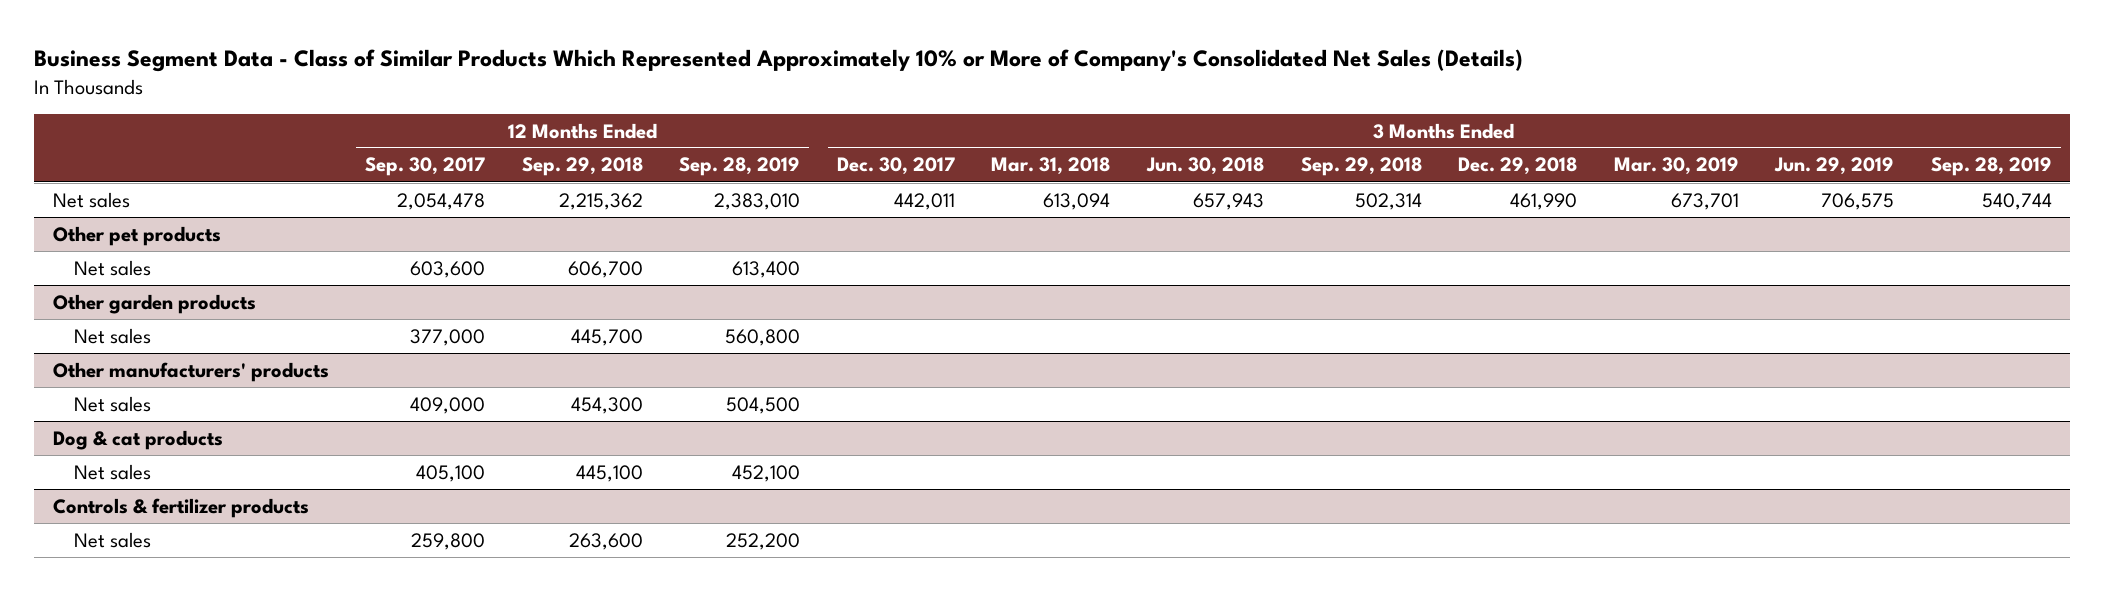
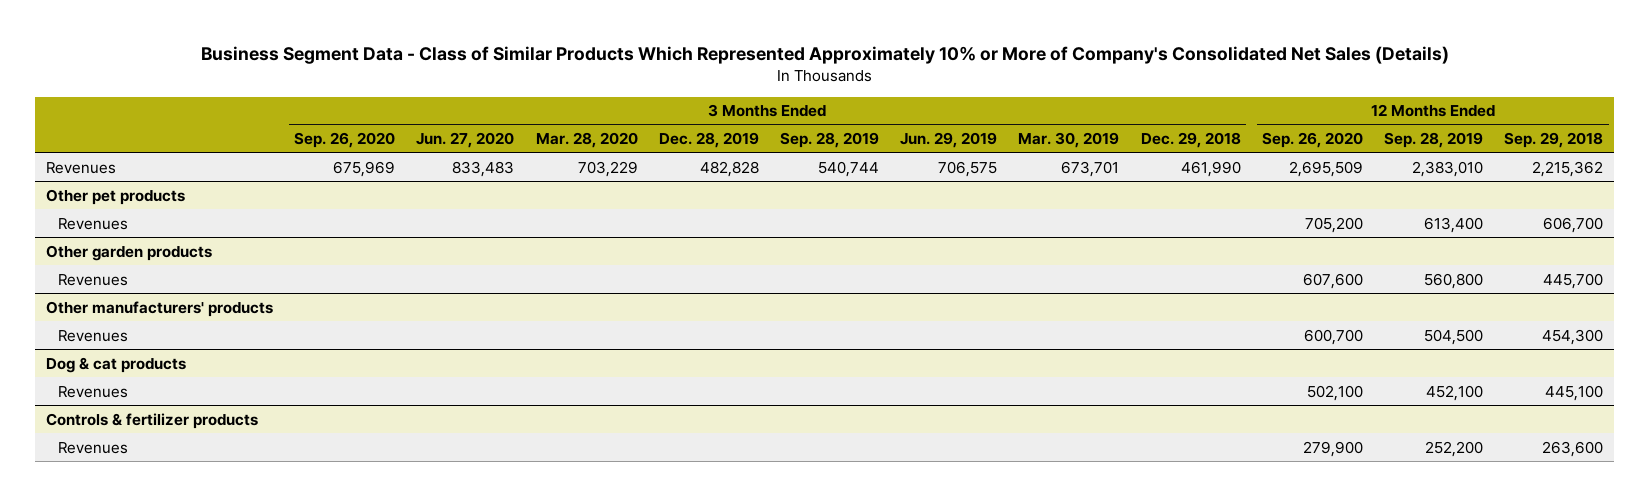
[365,157,486,177] Sep. 30, 2017 -> none
[836,157,955,176] Dec. 30, 2017 -> none
[991,157,1111,176] Mar. 31, 2018 -> none
[1146,157,1265,176] Jun. 30, 2018 -> none
[1300,157,1422,177] Sep. 29, 2018 -> none
none -> [294,131,396,148] Sep. 26, 2020
none -> [416,131,515,148] Jun. 27, 2020
none -> [535,131,638,148] Mar. 28, 2020
none -> [658,131,759,148] Dec. 28, 2019
none -> [1261,131,1363,148] Sep. 26, 2020
[52,191,130,208] Net sales -> [45,161,116,174] Revenues
[73,259,151,276] Net sales -> [58,217,129,230] Revenues
[73,327,151,344] Net sales -> [58,273,129,286] Revenues
[73,395,151,412] Net sales -> [58,329,129,342] Revenues
[73,463,151,480] Net sales -> [58,385,129,398] Revenues
[73,531,151,548] Net sales -> [58,441,129,454] Revenues

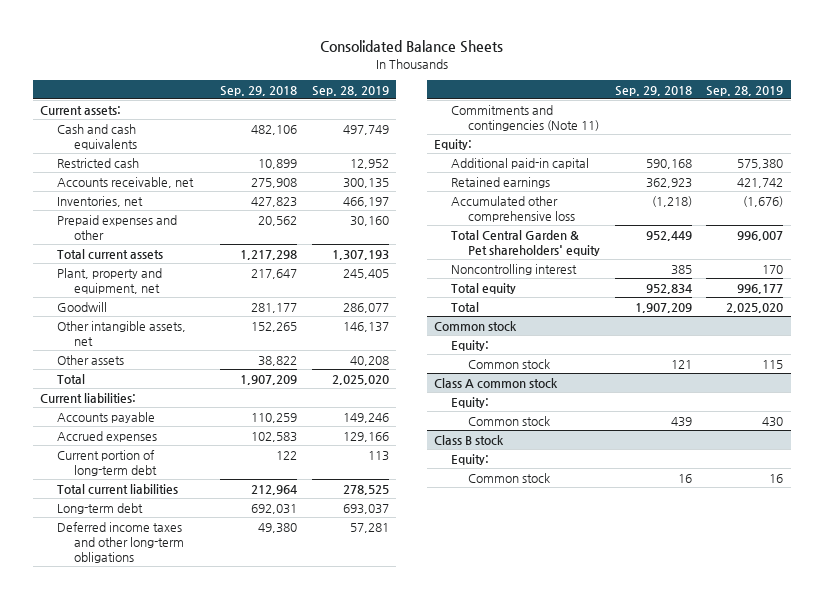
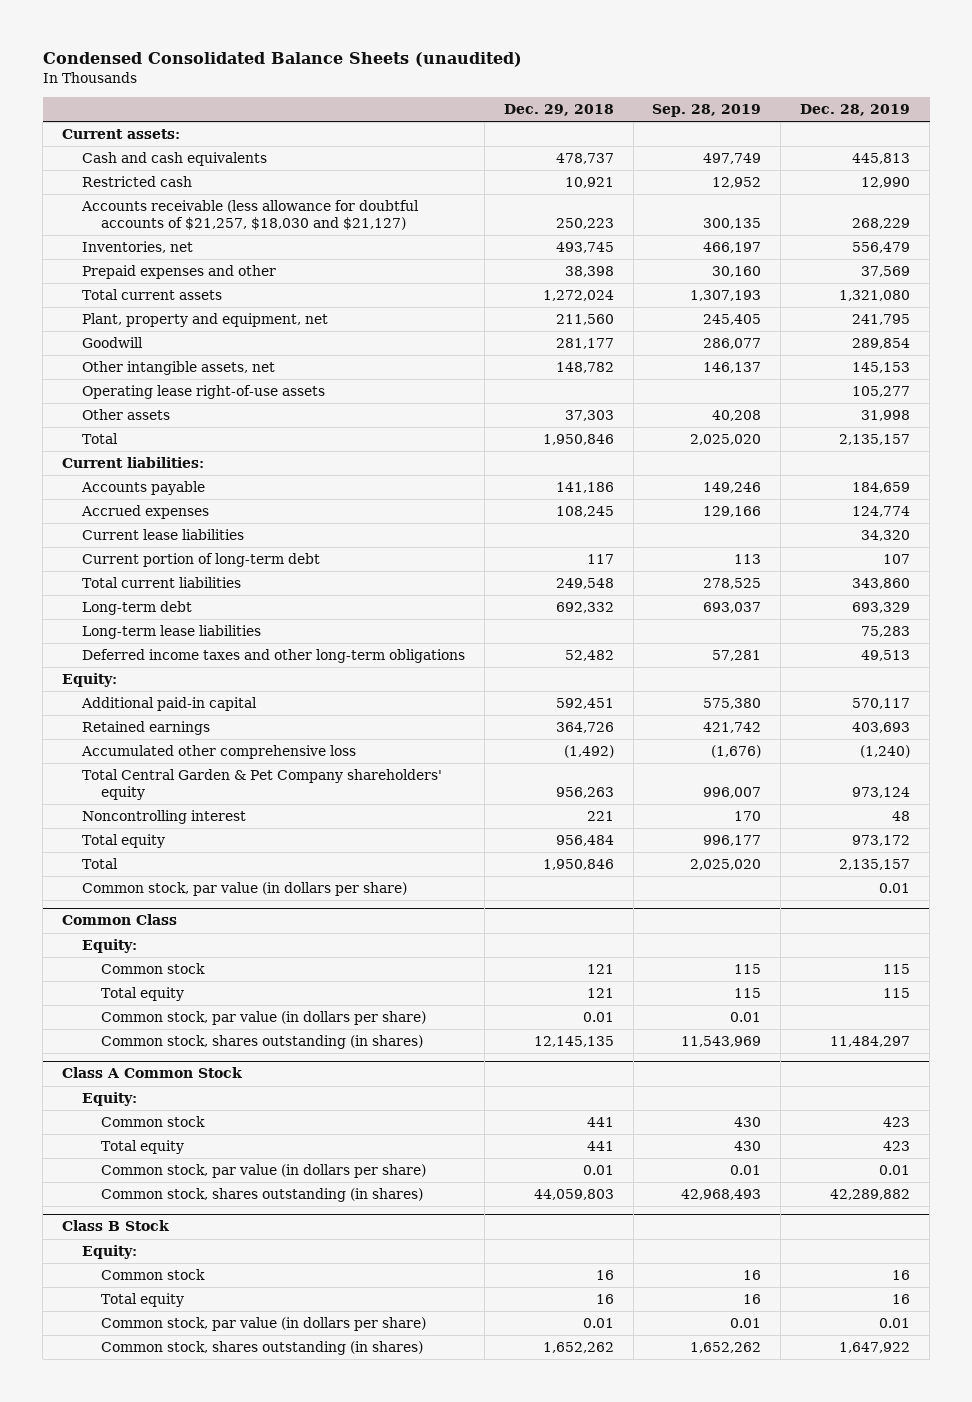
[319,40,503,54] Consolidated Balance Sheets -> [42,52,522,68] Condensed Consolidated Balance Sheets (unaudited)
[220,85,298,96] Sep. 29, 2018 -> none
none -> [503,103,614,116] Dec. 29, 2018
none -> [800,103,911,116] Dec. 28, 2019
[56,176,194,188] Accounts receivable, net -> [80,200,419,230] Accounts receivable (less allowance for doubtful accounts of $21,257, $18,030 and $21,127)
none -> [81,385,325,400] Operating lease right-of-use assets
none -> [81,529,244,541] Current lease liabilities
none -> [81,625,261,640] Long-term lease liabilities
[451,104,599,131] Commitments and contingencies (Note 11) -> none
[451,229,600,256] Total Central Garden & Pet shareholders' equity -> [81,769,442,800] Total Central Garden & Pet Company shareholders' equity
none -> [81,882,407,897] Common stock, par value (in dollars per share)
[434,320,518,331] Common stock -> [62,914,178,926] Common Class
none -> [101,987,185,1002] Total equity
none -> [101,1011,427,1026] Common stock, par value (in dollars per share)
none -> [101,1035,424,1050] Common stock, shares outstanding (in shares)
[434,377,559,388] Class A common stock -> [62,1067,243,1079] Class A Common Stock
none -> [101,1140,185,1155] Total equity
none -> [101,1164,427,1179] Common stock, par value (in dollars per share)
none -> [101,1188,424,1203] Common stock, shares outstanding (in shares)
[434,434,505,445] Class B stock -> [62,1220,170,1232] Class B Stock
none -> [101,1293,185,1308] Total equity
none -> [101,1317,427,1332] Common stock, par value (in dollars per share)
none -> [101,1341,424,1356] Common stock, shares outstanding (in shares)

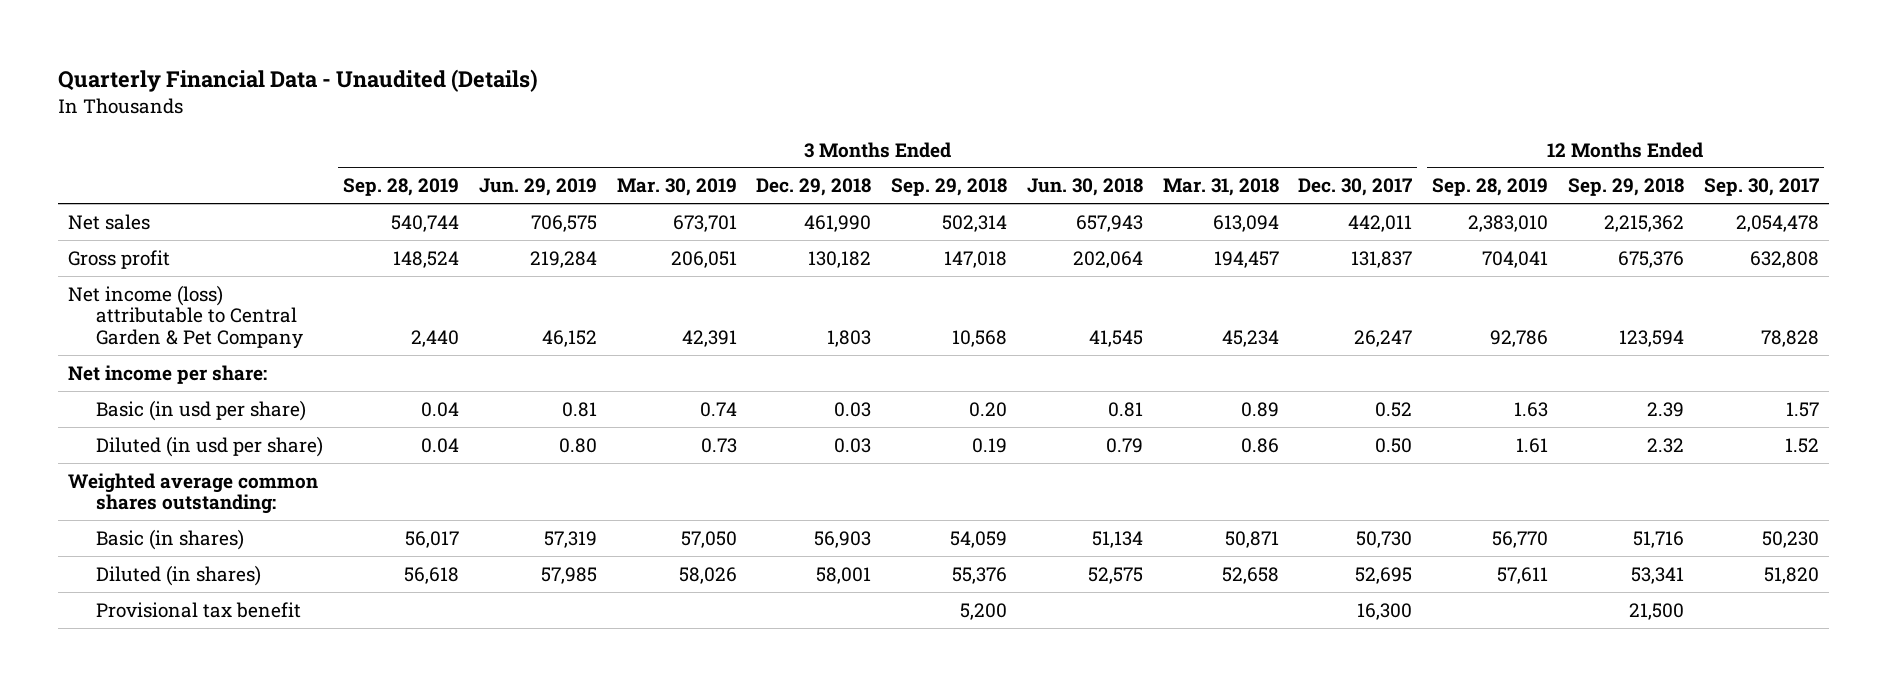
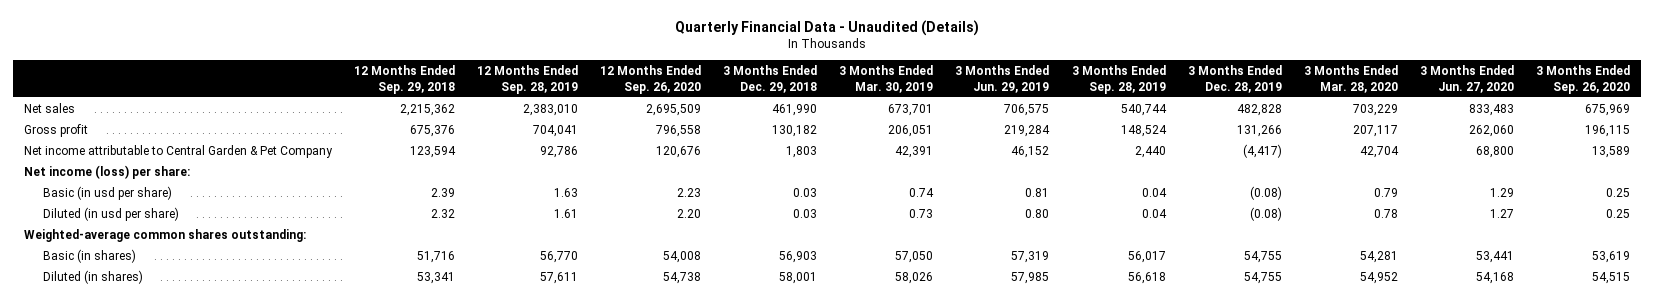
[891,178,1008,197] Sep. 29, 2018 -> none
[1026,178,1143,197] Jun. 30, 2018 -> none
[1162,178,1279,197] Mar. 31, 2018 -> none
[1298,178,1413,197] Dec. 30, 2017 -> none
[1703,178,1819,197] Sep. 30, 2017 -> none
none -> [600,64,702,94] 12 Months Ended Sep. 26, 2020
none -> [1187,64,1282,93] 3 Months Ended Dec. 28, 2019
none -> [1303,64,1398,93] 3 Months Ended Mar. 28, 2020
none -> [1419,64,1514,93] 3 Months Ended Jun. 27, 2020
none -> [1535,64,1630,94] 3 Months Ended Sep. 26, 2020
[67,284,304,350] Net income (loss) attributable to Central Garden & Pet Company -> [23,144,333,158] Net income attributable to Central Garden & Pet Company
[67,364,267,384] Net income per share: -> [23,164,190,179] Net income (loss) per share:
[67,472,318,515] Weighted average common shares outstanding: -> [23,228,306,242] Weighted-average common shares outstanding:
[96,601,302,618] Provisional tax benefit -> none

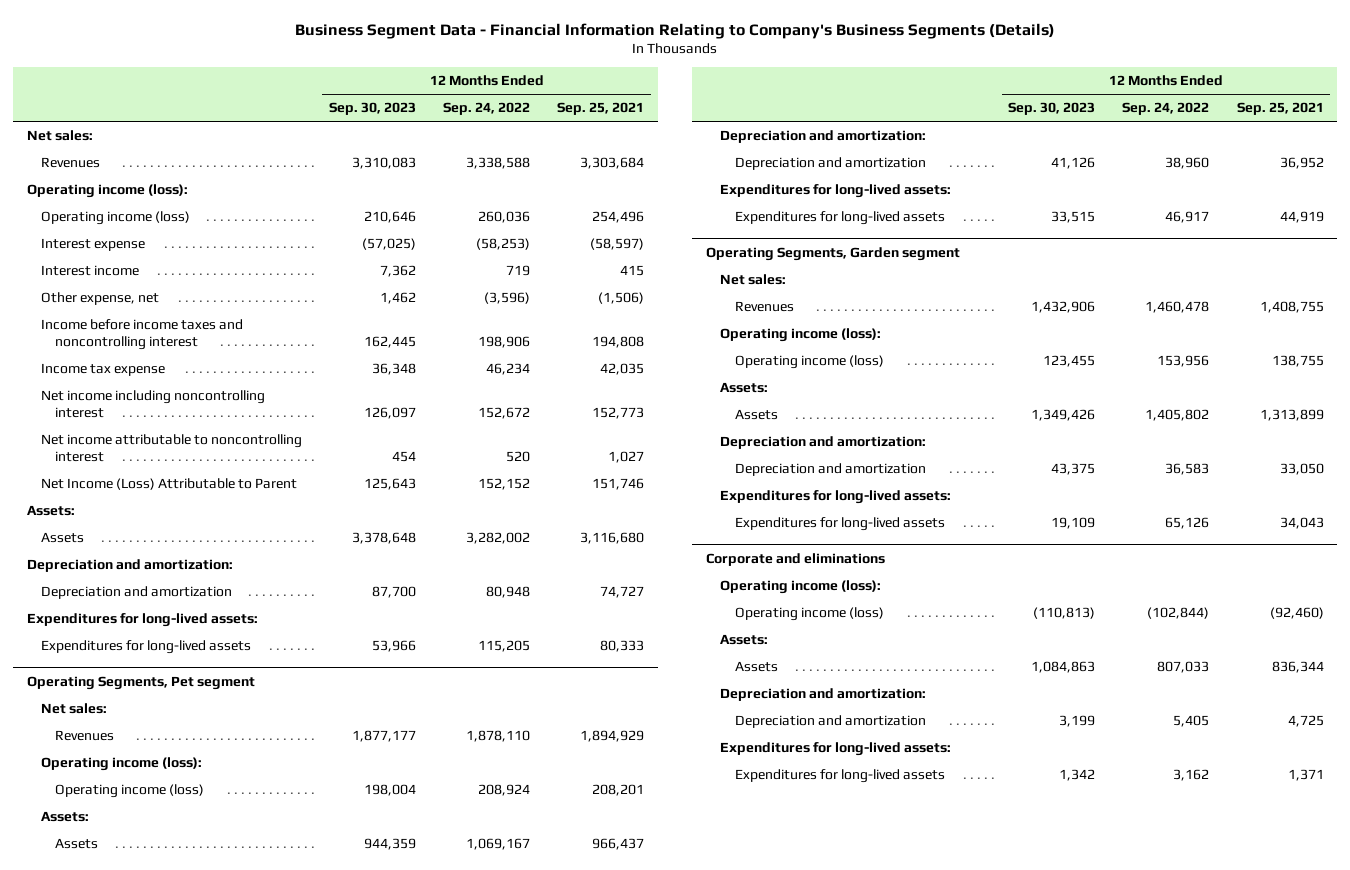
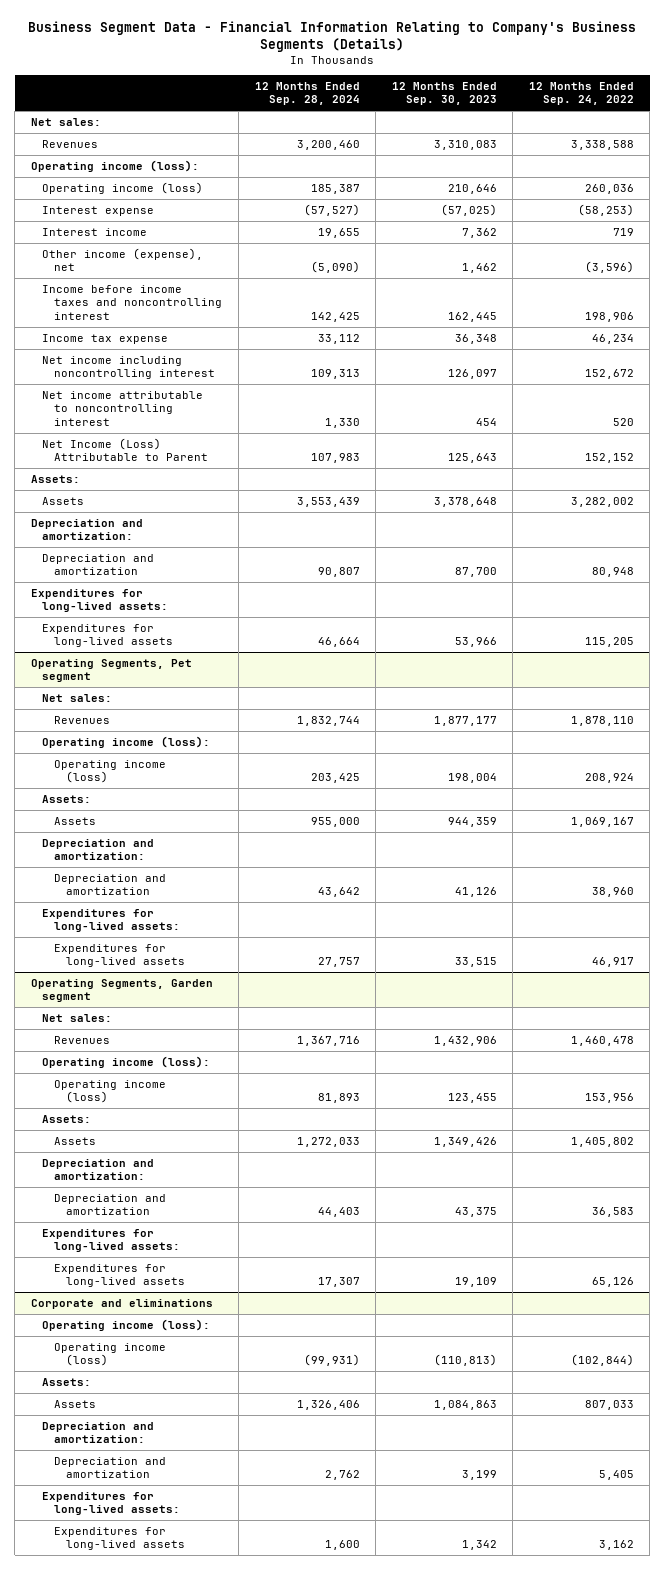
[557,102,645,116] Sep. 25, 2021 -> none
none -> [254,81,360,106] 12 Months Ended Sep. 28, 2024
[40,292,159,306] Other expense, net -> [42,247,204,272] Other income (expense), net

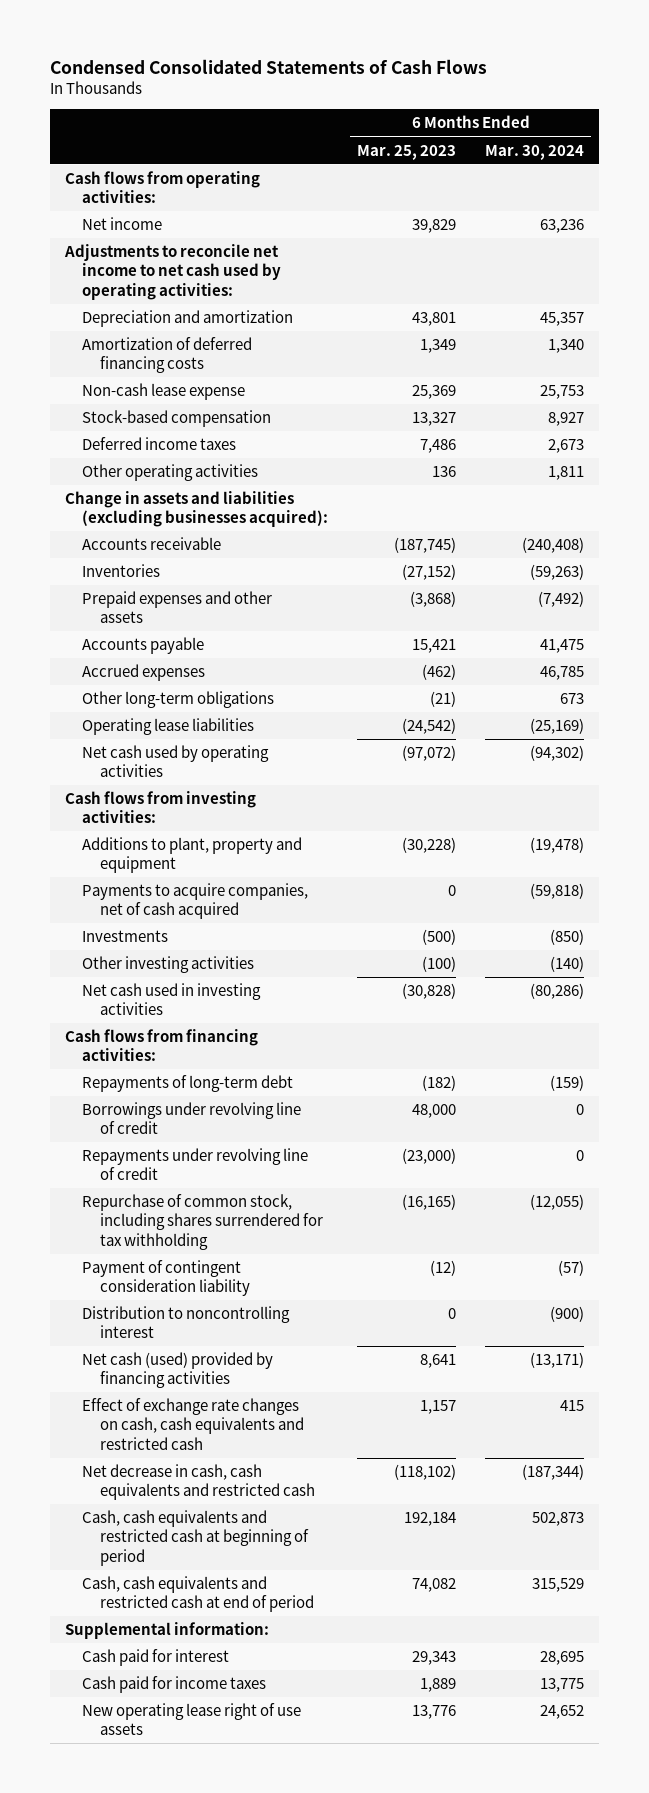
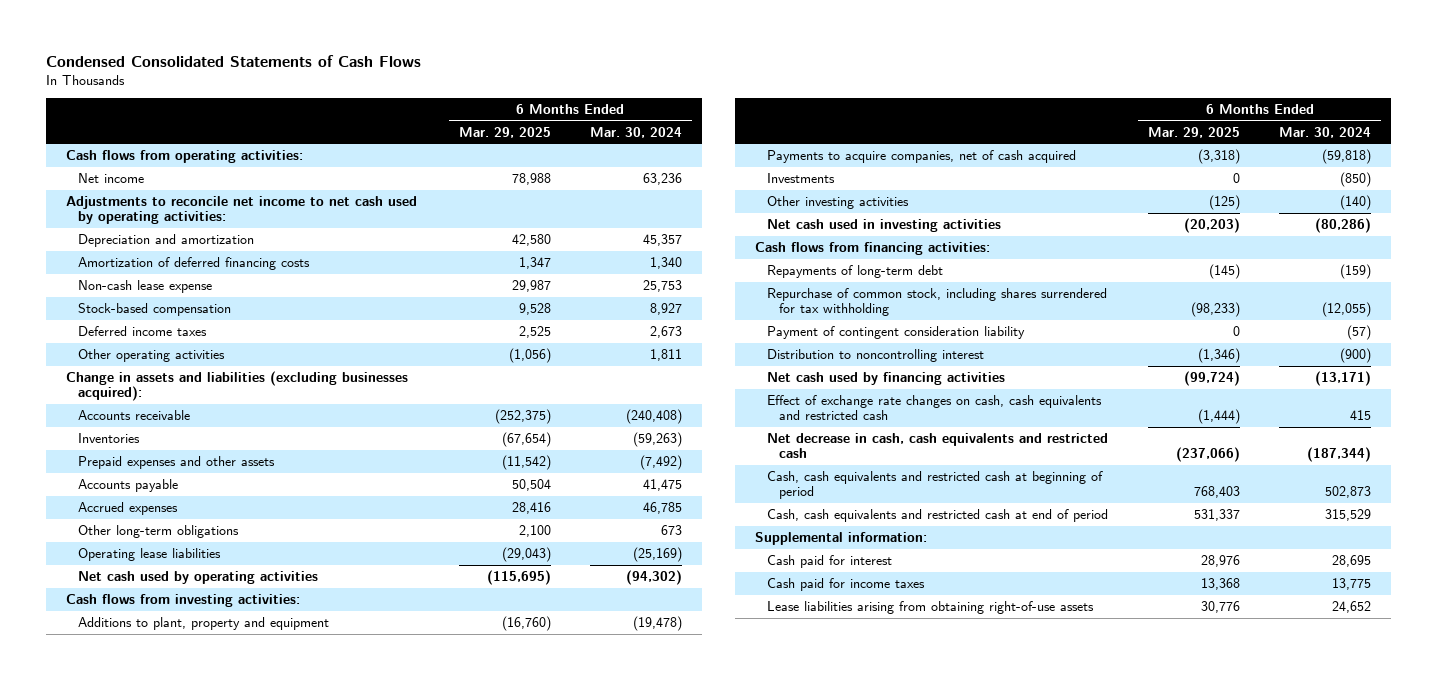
[357,144,457,160] Mar. 25, 2023 -> none
none -> [458,126,551,138] Mar. 29, 2025
[82,1102,302,1135] Borrowings under revolving line of credit -> none
[82,1148,309,1181] Repayments under revolving line of credit -> none
[82,1352,274,1389] Net cash (used) provided by financing activities -> [767,372,1006,386] Net cash used by financing activities
[82,1703,302,1736] New operating lease right of use assets -> [767,601,1095,615] Lease liabilities arising from obtaining right-of-use assets

